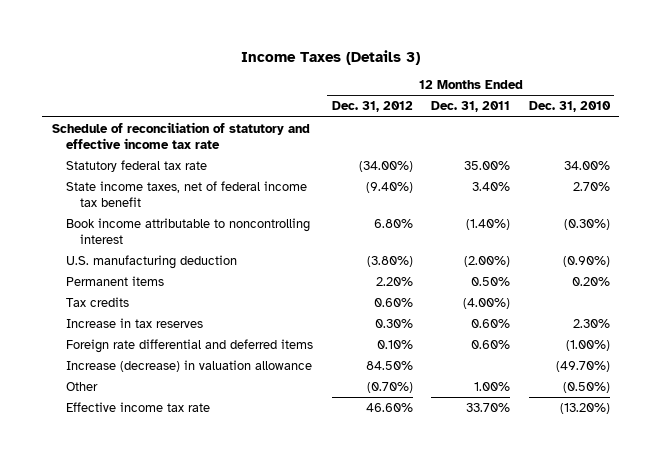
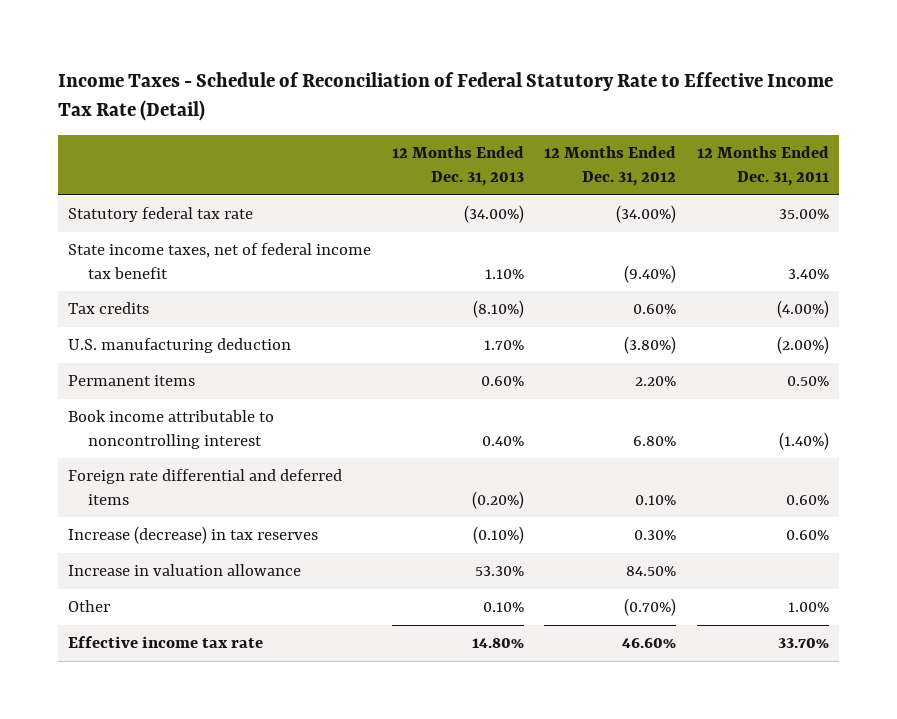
[240,49,420,65] Income Taxes (Details 3) -> [57,72,833,122] Income Taxes - Schedule of Reconciliation of Federal Statutory Rate to Effective Income Tax Rate (Detail)
[528,101,611,113] Dec. 31, 2010 -> none
none -> [391,146,524,187] 12 Months Ended Dec. 31, 2013
[51,121,310,149] Schedule of reconciliation of statutory and effective income tax rate -> none
[66,296,130,307] Tax credits -> [68,302,150,315] Tax credits
[66,317,204,328] Increase in tax reserves -> none
[66,217,311,244] Book income attributable to noncontrolling interest -> [68,410,275,449] Book income attributable to noncontrolling interest
none -> [68,526,319,545] Increase (decrease) in tax reserves
[66,359,313,372] Increase (decrease) in valuation allowance -> [68,564,302,577] Increase in valuation allowance

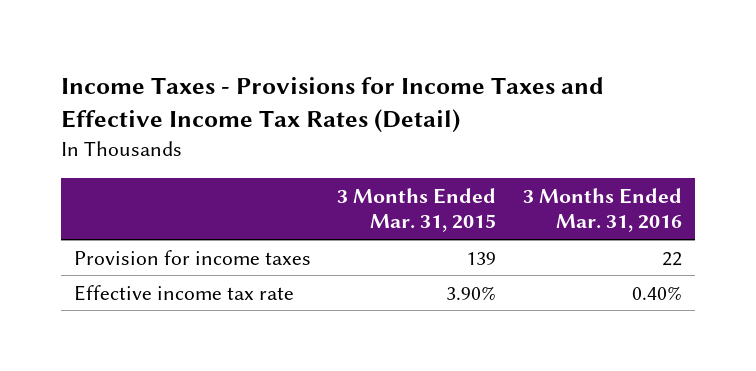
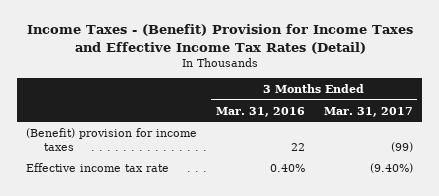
[60,76,604,134] Income Taxes - Provisions for Income Taxes and Effective Income Tax Rates (Detail) -> [26,24,413,54] Income Taxes - (Benefit) Provision for Income Taxes and Effective Income Tax Rates (Detail)
[337,187,497,233] 3 Months Ended Mar. 31, 2015 -> none
none -> [323,106,413,117] Mar. 31, 2017
[73,249,311,265] Provision for income taxes -> [26,127,198,151] (Benefit) provision for income taxes

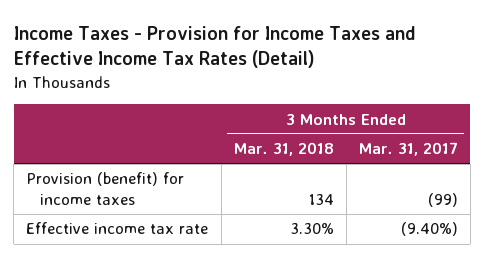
[26,24,413,54] Income Taxes - (Benefit) Provision for Income Taxes and Effective Income Tax Rates (Detail) -> [13,25,416,69] Income Taxes - Provision for Income Taxes and Effective Income Tax Rates (Detail)
[216,106,306,117] Mar. 31, 2016 -> none
none -> [233,142,334,157] Mar. 31, 2018
[26,127,198,151] (Benefit) provision for income taxes -> [26,172,185,206] Provision (benefit) for income taxes

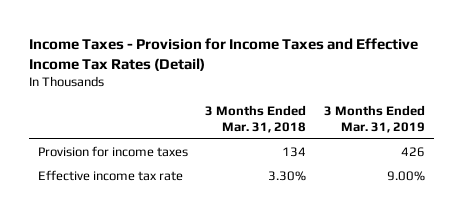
[358,142,458,157] Mar. 31, 2017 -> none
none -> [324,105,426,134] 3 Months Ended Mar. 31, 2019
[26,172,185,206] Provision (benefit) for income taxes -> [37,146,188,158] Provision for income taxes

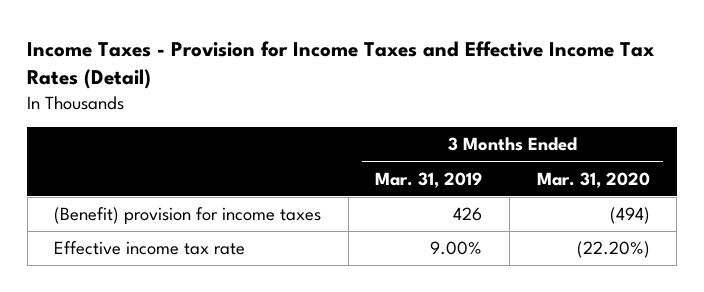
[205,105,307,134] 3 Months Ended Mar. 31, 2018 -> none
none -> [536,171,650,188] Mar. 31, 2020
[37,146,188,158] Provision for income taxes -> [54,207,322,225] (Benefit) provision for income taxes

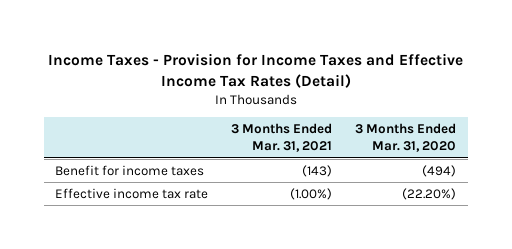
[375,171,483,188] Mar. 31, 2019 -> none
none -> [231,123,333,153] 3 Months Ended Mar. 31, 2021
[54,207,322,225] (Benefit) provision for income taxes -> [55,164,205,176] Benefit for income taxes

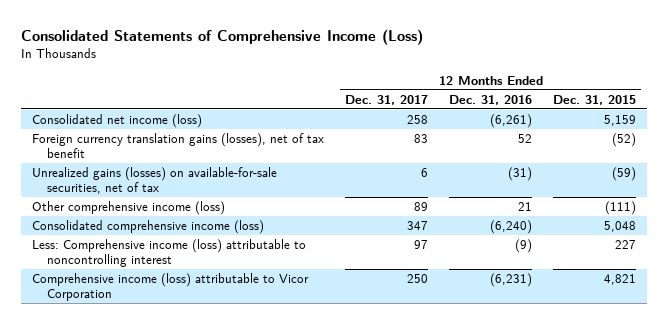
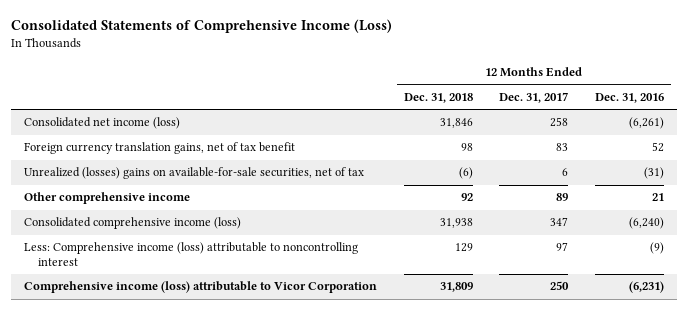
[553,94,637,105] Dec. 31, 2015 -> none
none -> [403,92,473,103] Dec. 31, 2018
[31,132,324,158] Foreign currency translation gains (losses), net of tax benefit -> [24,142,296,155] Foreign currency translation gains, net of tax benefit
[31,166,277,194] Unrealized gains (losses) on available-for-sale securities, net of tax -> [24,167,365,180] Unrealized (losses) gains on available-for-sale securities, net of tax
[31,200,225,215] Other comprehensive income (loss) -> [24,192,191,205] Other comprehensive income

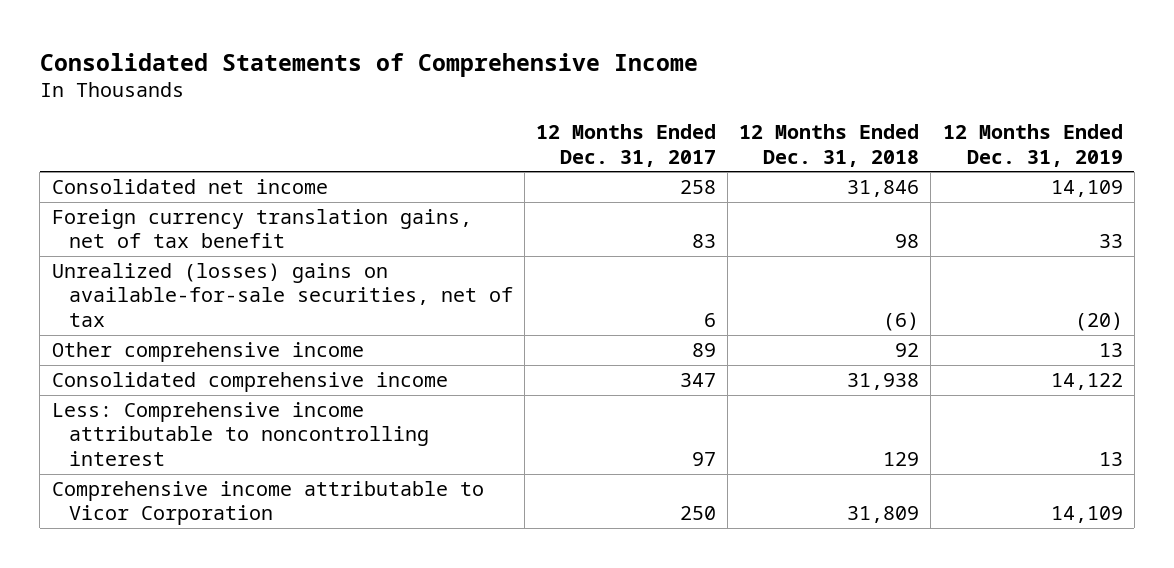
[10,19,392,34] Consolidated Statements of Comprehensive Income (Loss) -> [39,52,698,77] Consolidated Statements of Comprehensive Income
[595,92,665,103] Dec. 31, 2016 -> none
none -> [942,124,1123,167] 12 Months Ended Dec. 31, 2019
[24,117,181,130] Consolidated net income (loss) -> [51,178,328,194] Consolidated net income
[24,217,242,230] Consolidated comprehensive income (loss) -> [51,371,448,392] Consolidated comprehensive income
[24,242,359,267] Less: Comprehensive income (loss) attributable to noncontrolling interest -> [51,401,429,466] Less: Comprehensive income attributable to noncontrolling interest
[24,281,378,294] Comprehensive income (loss) attributable to Vicor Corporation -> [51,480,484,526] Comprehensive income attributable to Vicor Corporation

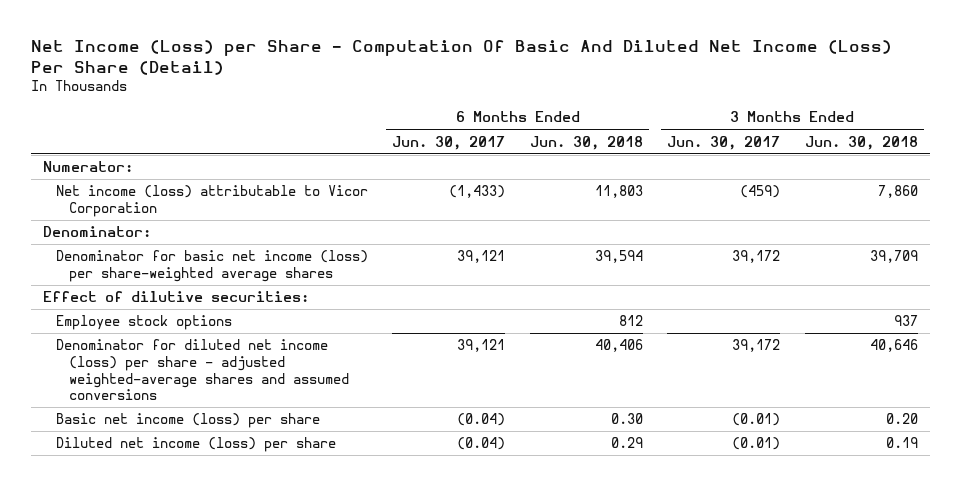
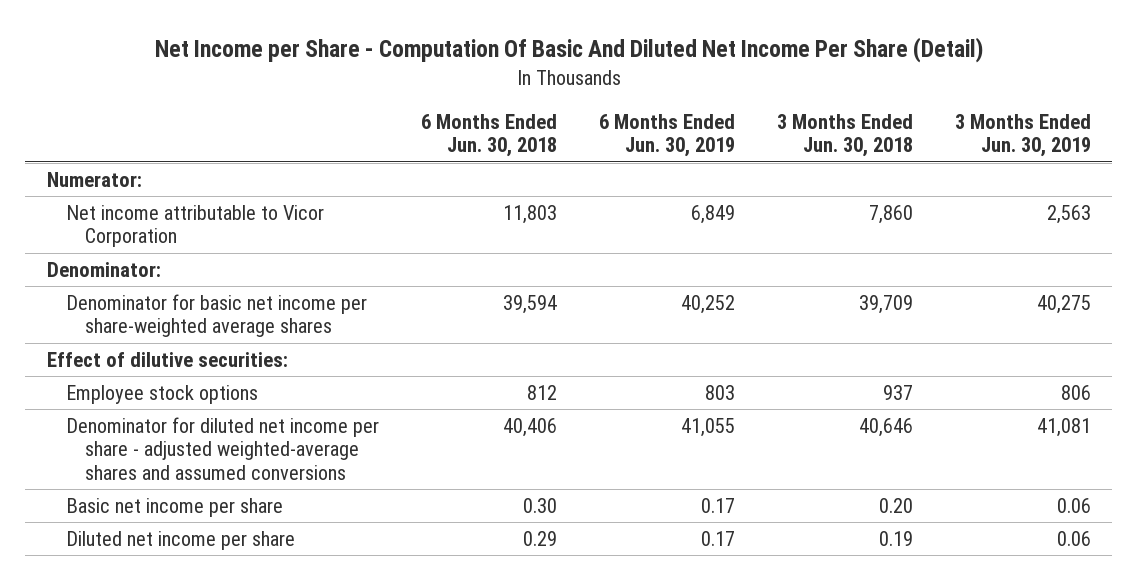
[30,39,892,75] Net Income (Loss) per Share - Computation Of Basic And Diluted Net Income (Loss) Per Share (Detail) -> [154,37,983,64] Net Income per Share - Computation Of Basic And Diluted Net Income Per Share (Detail)
[392,135,506,150] Jun. 30, 2017 -> none
[667,135,781,150] Jun. 30, 2017 -> none
none -> [599,113,736,158] 6 Months Ended Jun. 30, 2019
none -> [955,113,1092,158] 3 Months Ended Jun. 30, 2019
[56,185,369,218] Net income (loss) attributable to Vicor Corporation -> [65,204,324,248] Net income attributable to Vicor Corporation
[56,250,369,283] Denominator for basic net income (loss) per share-weighted average shares -> [65,293,367,338] Denominator for basic net income per share-weighted average shares
[56,339,350,401] Denominator for diluted net income (loss) per share - adjusted weighted-average shares and assumed conversions -> [65,416,379,481] Denominator for diluted net income per share - adjusted weighted-average shares and assumed conversions
[56,413,321,429] Basic net income (loss) per share -> [65,497,283,517] Basic net income per share
[56,437,337,453] Diluted net income (loss) per share -> [65,530,295,550] Diluted net income per share

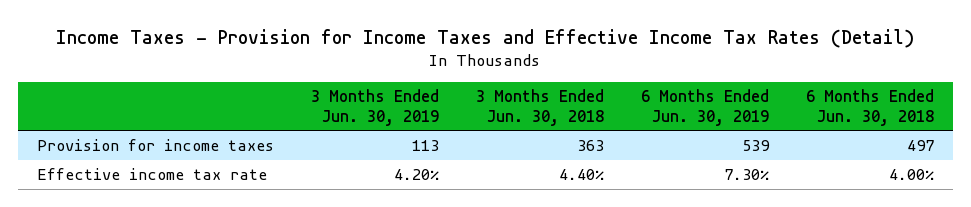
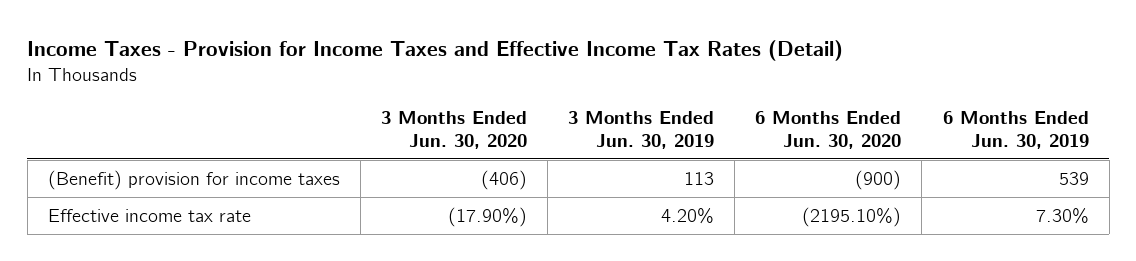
[475,89,604,126] 3 Months Ended Jun. 30, 2018 -> none
[806,89,935,126] 6 Months Ended Jun. 30, 2018 -> none
none -> [380,111,527,149] 3 Months Ended Jun. 30, 2020
none -> [755,111,902,149] 6 Months Ended Jun. 30, 2020
[36,138,274,151] Provision for income taxes -> [47,169,340,190] (Benefit) provision for income taxes

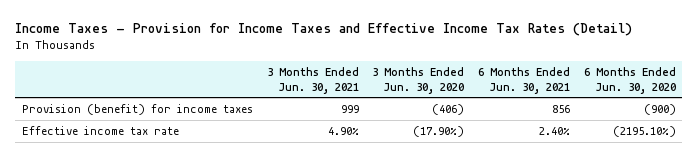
[568,111,715,149] 3 Months Ended Jun. 30, 2019 -> none
[942,111,1089,149] 6 Months Ended Jun. 30, 2019 -> none
none -> [266,66,359,94] 3 Months Ended Jun. 30, 2021
none -> [477,66,570,94] 6 Months Ended Jun. 30, 2021
[47,169,340,190] (Benefit) provision for income taxes -> [22,103,254,115] Provision (benefit) for income taxes

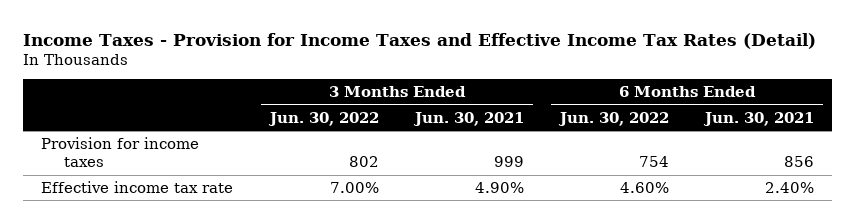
[372,66,465,94] 3 Months Ended Jun. 30, 2020 -> none
[583,66,676,94] 6 Months Ended Jun. 30, 2020 -> none
none -> [267,111,379,126] Jun. 30, 2022
none -> [558,111,670,126] Jun. 30, 2022
[22,103,254,115] Provision (benefit) for income taxes -> [41,136,200,168] Provision for income taxes

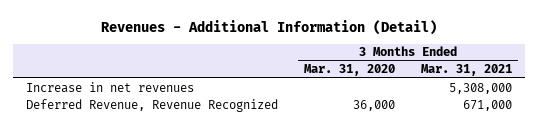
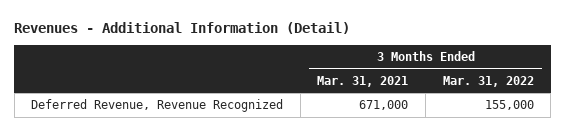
[304,64,396,77] Mar. 31, 2020 -> none
none -> [442,75,534,87] Mar. 31, 2022
[26,81,195,93] Increase in net revenues -> none

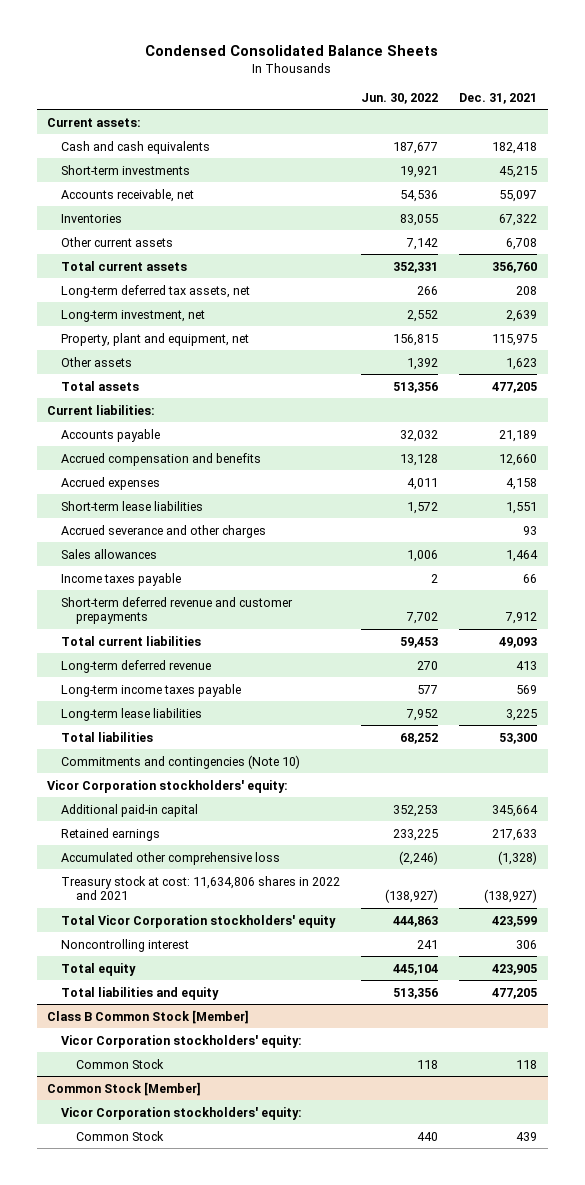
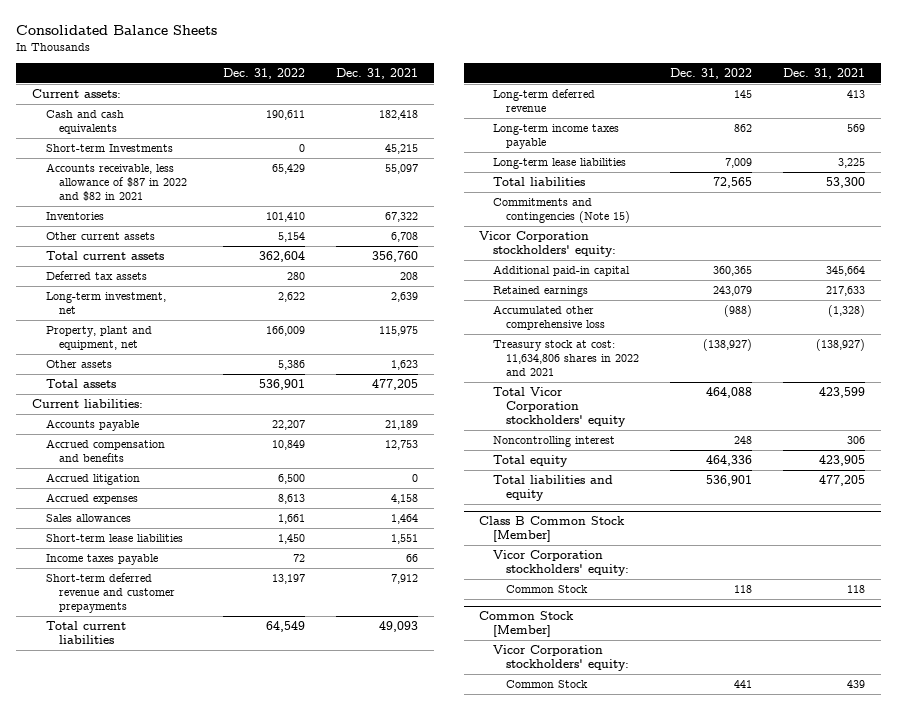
[145,44,439,56] Condensed Consolidated Balance Sheets -> [16,24,218,35] Consolidated Balance Sheets
[361,92,439,104] Jun. 30, 2022 -> none
none -> [223,68,306,80] Dec. 31, 2022
[61,164,191,175] Short-term investments -> [45,144,173,153] Short-term Investments
[61,188,195,202] Accounts receivable, net -> [45,163,188,202] Accounts receivable, less allowance of $87 in 2022 and $82 in 2021
[61,284,251,298] Long-term deferred tax assets, net -> [45,271,147,281] Deferred tax assets
[499,453,538,466] 12,660 -> [385,440,419,451] 12,753
none -> [45,473,140,486] Accrued litigation
[61,524,267,538] Accrued severance and other charges -> none
[61,500,204,511] Short-term lease liabilities -> [45,534,183,543] Short-term lease liabilities
[61,754,301,769] Commitments and contingencies (Note 10) -> [492,198,631,224] Commitments and contingencies (Note 15)

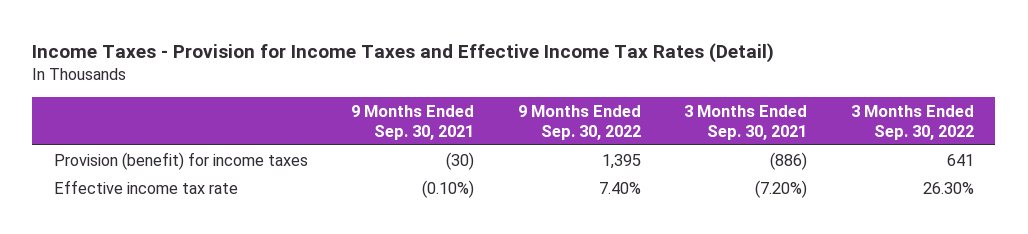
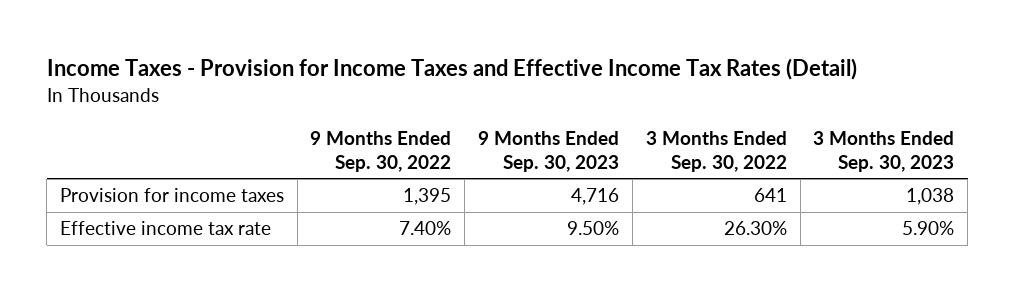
[351,104,475,140] 9 Months Ended Sep. 30, 2021 -> none
[684,104,808,140] 3 Months Ended Sep. 30, 2021 -> none
none -> [478,131,620,172] 9 Months Ended Sep. 30, 2023
none -> [813,131,955,172] 3 Months Ended Sep. 30, 2023
[54,151,309,170] Provision (benefit) for income taxes -> [59,188,284,203] Provision for income taxes

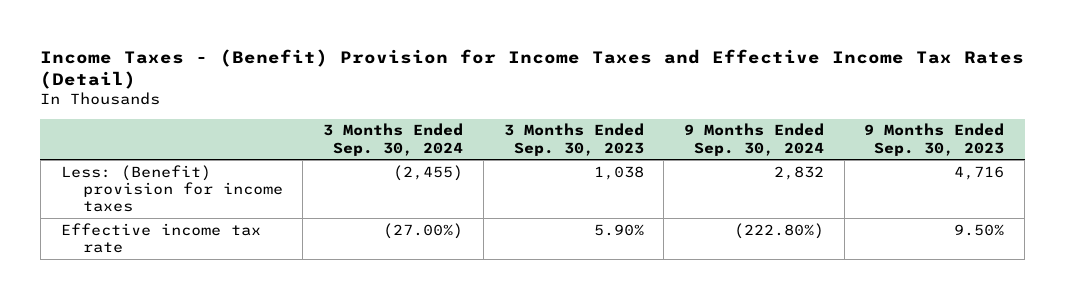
[46,58,857,81] Income Taxes - Provision for Income Taxes and Effective Income Tax Rates (Detail) -> [40,48,1025,89] Income Taxes - (Benefit) Provision for Income Taxes and Effective Income Tax Rates (Detail)
[310,131,452,172] 9 Months Ended Sep. 30, 2022 -> none
[645,131,787,172] 3 Months Ended Sep. 30, 2022 -> none
none -> [323,123,464,156] 3 Months Ended Sep. 30, 2024
none -> [684,123,825,156] 9 Months Ended Sep. 30, 2024
[59,188,284,203] Provision for income taxes -> [60,164,283,213] Less: (Benefit) provision for income taxes

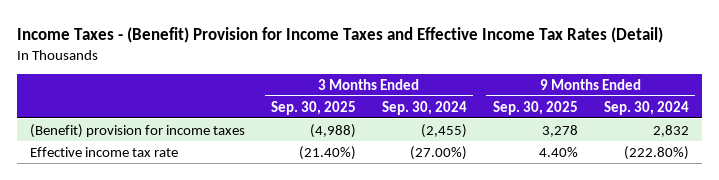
[503,123,644,156] 3 Months Ended Sep. 30, 2023 -> none
[864,123,1005,156] 9 Months Ended Sep. 30, 2023 -> none
none -> [271,100,357,115] Sep. 30, 2025
none -> [492,100,578,115] Sep. 30, 2025
[60,164,283,213] Less: (Benefit) provision for income taxes -> [30,123,246,138] (Benefit) provision for income taxes

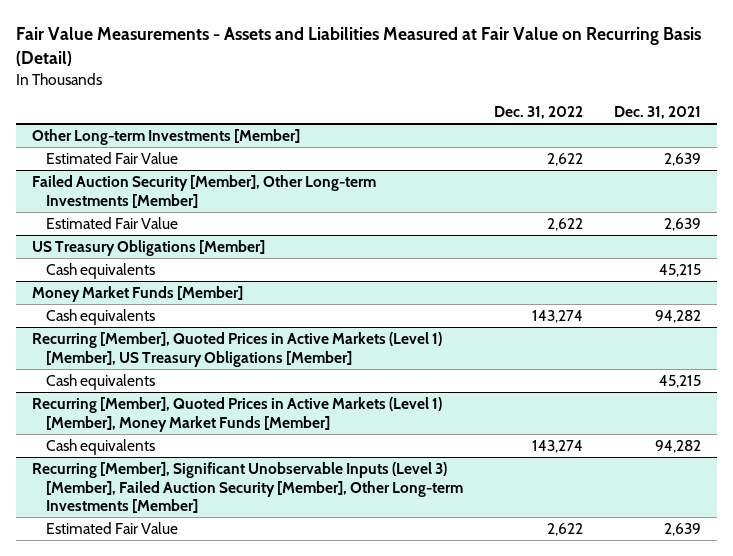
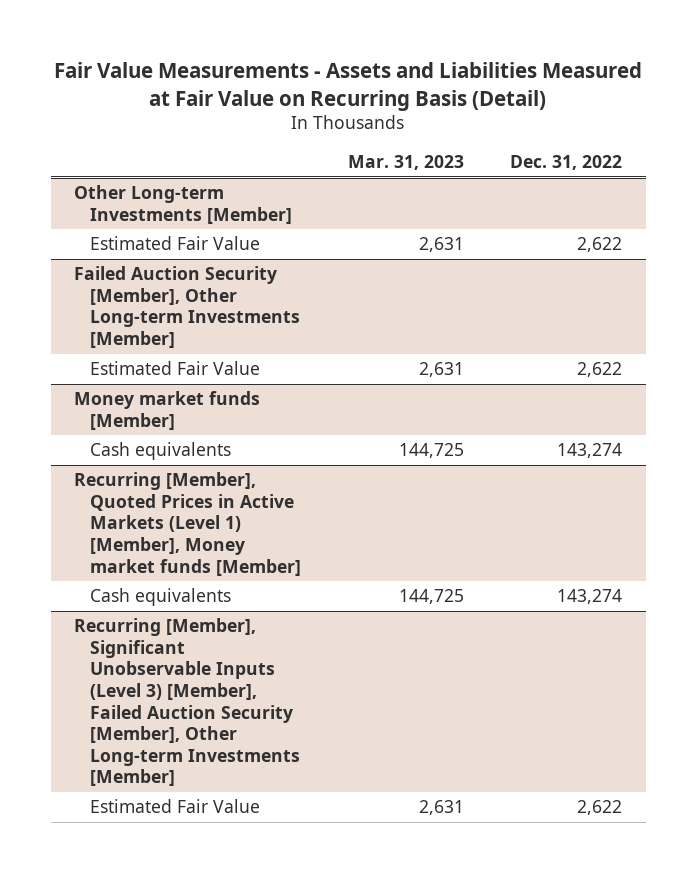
[614,106,702,120] Dec. 31, 2021 -> none
none -> [347,155,464,171] Mar. 31, 2023
[31,239,265,256] US Treasury Obligations [Member] -> none
[46,262,156,279] Cash equivalents -> none
[31,285,243,302] Money Market Funds [Member] -> [74,391,261,430] Money market funds [Member]
[31,331,442,367] Recurring [Member], Quoted Prices in Active Markets (Level 1) [Member], US Treasury Obligations [Member] -> none
[46,373,156,390] Cash equivalents -> none
[31,396,442,432] Recurring [Member], Quoted Prices in Active Markets (Level 1) [Member], Money Market Funds [Member] -> [74,472,301,576] Recurring [Member], Quoted Prices in Active Markets (Level 1) [Member], Money market funds [Member]

